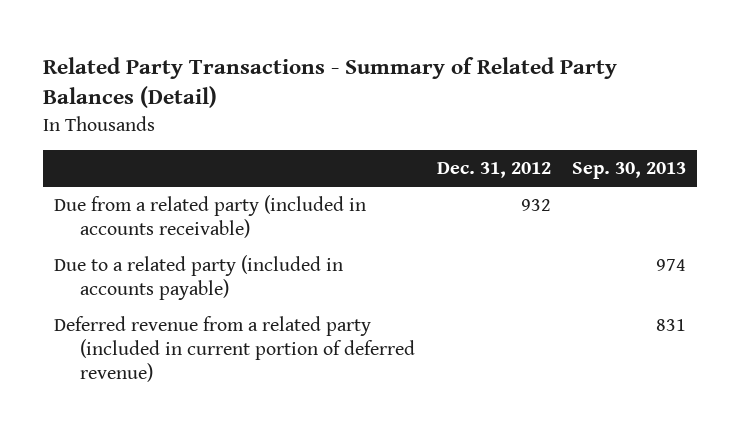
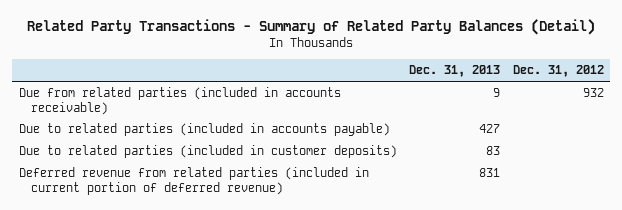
[571,162,686,180] Sep. 30, 2013 -> none
none -> [409,65,501,78] Dec. 31, 2013
[53,195,366,238] Due from a related party (included in accounts receivable) -> [18,87,341,115] Due from related parties (included in accounts receivable)
[53,255,343,300] Due to a related party (included in accounts payable) -> [18,123,390,137] Due to related parties (included in accounts payable)
none -> [18,145,397,159] Due to related parties (included in customer deposits)
[53,316,416,382] Deferred revenue from a related party (included in current portion of deferred revenue) -> [18,167,369,195] Deferred revenue from related parties (included in current portion of deferred revenue)

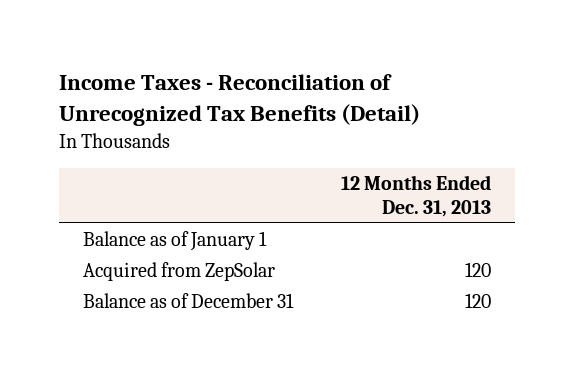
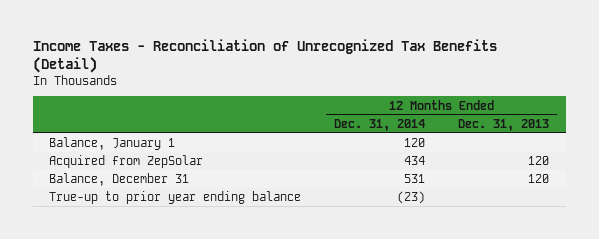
none -> [334,118,426,131] Dec. 31, 2014
[82,231,267,252] Balance as of January 1 -> [49,137,176,151] Balance, January 1
[82,293,294,309] Balance as of December 31 -> [49,173,190,187] Balance, December 31
none -> [49,191,302,205] True-up to prior year ending balance

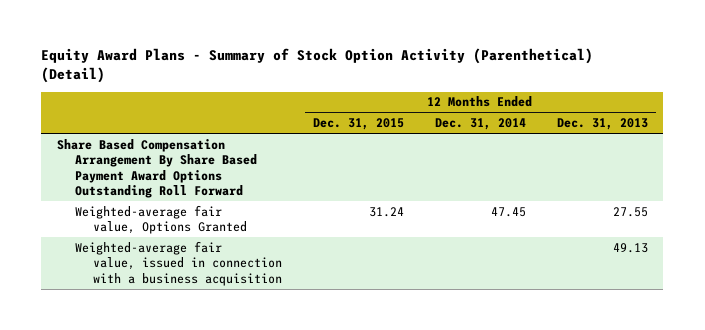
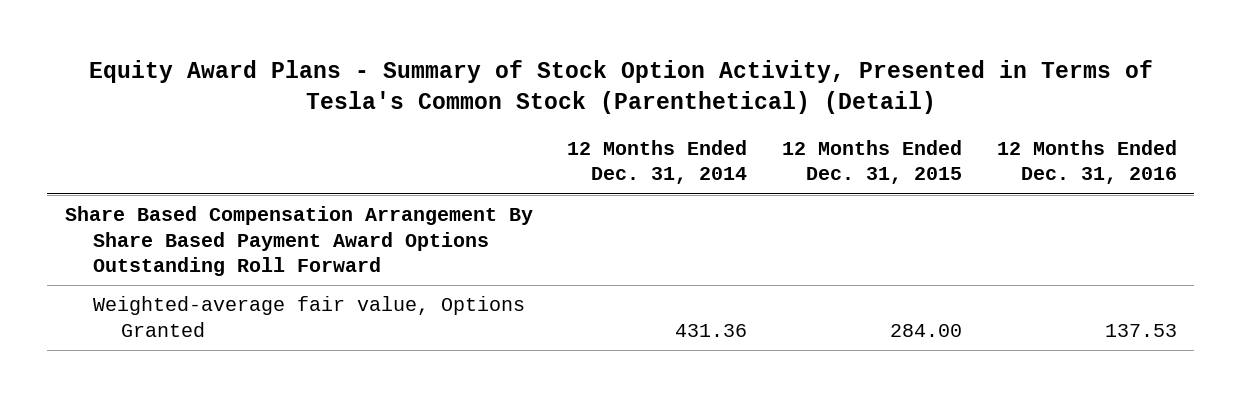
[41,48,594,84] Equity Award Plans - Summary of Stock Option Activity (Parenthetical) (Detail) -> [88,60,1153,114] Equity Award Plans - Summary of Stock Option Activity, Presented in Terms of Tesla's Common Stock (Parenthetical) (Detail)
[556,118,648,131] Dec. 31, 2013 -> none
none -> [996,140,1177,185] 12 Months Ended Dec. 31, 2016
[74,240,282,286] Weighted-average fair value, issued in connection with a business acquisition -> none
[368,206,404,217] 31.24 -> [889,323,962,337] 284.00
[490,206,526,217] 47.45 -> [675,323,748,337] 431.36

